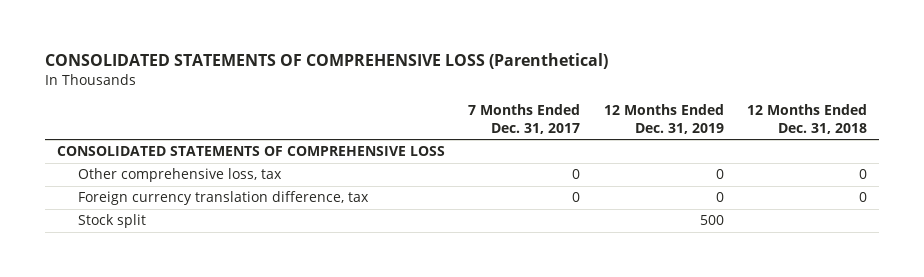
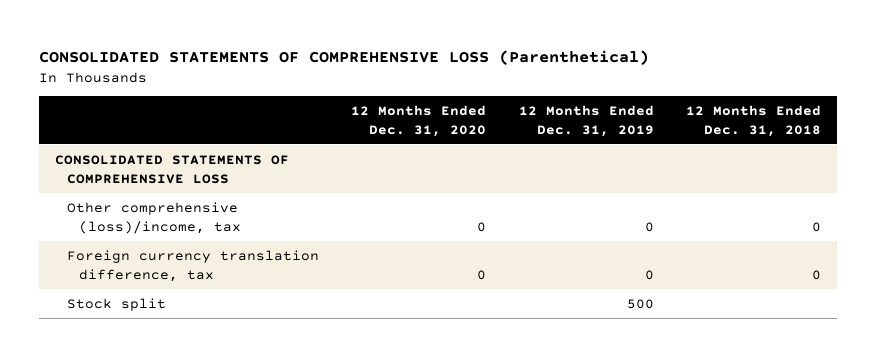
[468,104,581,134] 7 Months Ended Dec. 31, 2017 -> none
none -> [351,104,487,137] 12 Months Ended Dec. 31, 2020
[77,168,282,183] Other comprehensive loss, tax -> [67,201,242,234] Other comprehensive (loss)/income, tax

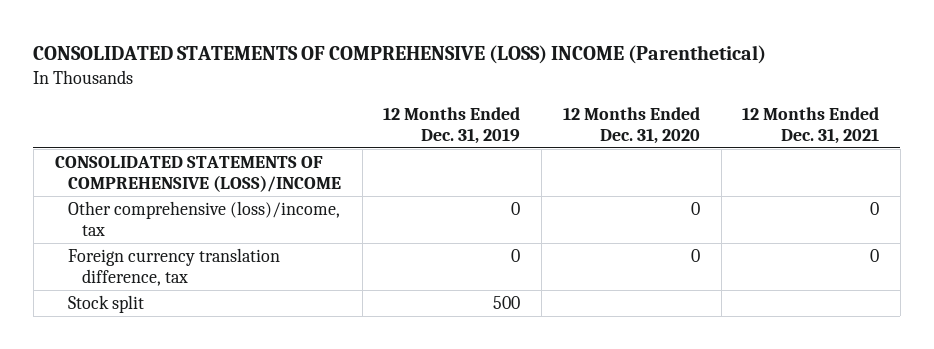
[39,49,650,65] CONSOLIDATED STATEMENTS OF COMPREHENSIVE LOSS (Parenthetical) -> [33,45,767,65] CONSOLIDATED STATEMENTS OF COMPREHENSIVE (LOSS) INCOME (Parenthetical)
[685,104,821,137] 12 Months Ended Dec. 31, 2018 -> none
none -> [742,106,880,144] 12 Months Ended Dec. 31, 2021
[55,154,290,184] CONSOLIDATED STATEMENTS OF COMPREHENSIVE LOSS -> [54,155,342,192] CONSOLIDATED STATEMENTS OF COMPREHENSIVE (LOSS)/INCOME

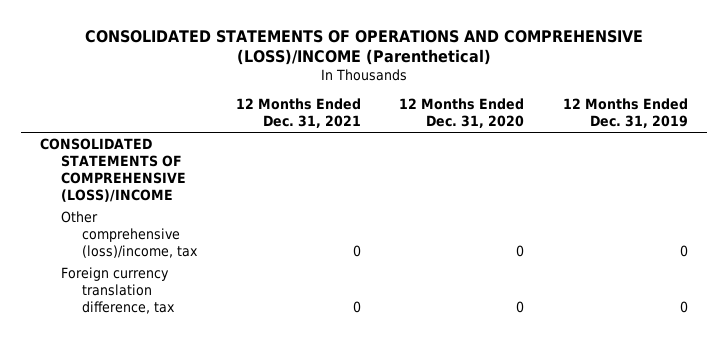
[33,45,767,65] CONSOLIDATED STATEMENTS OF COMPREHENSIVE (LOSS) INCOME (Parenthetical) -> [84,29,643,66] CONSOLIDATED STATEMENTS OF OPERATIONS AND COMPREHENSIVE (LOSS)/INCOME (Parenthetical)
[68,294,145,313] Stock split -> none

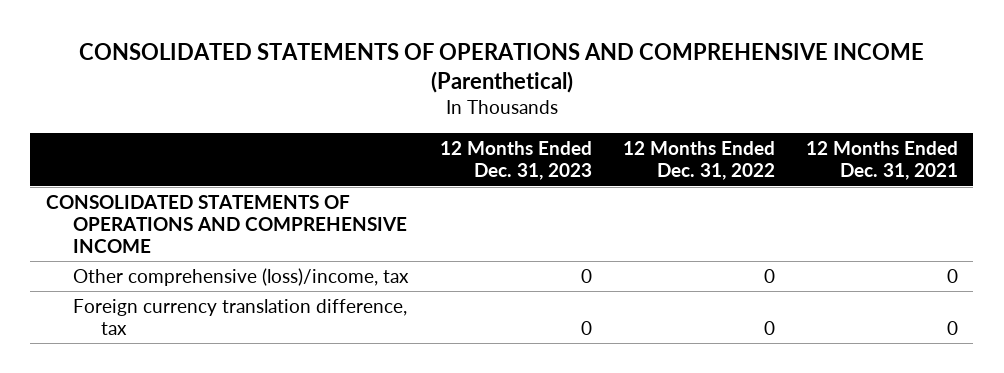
[84,29,643,66] CONSOLIDATED STATEMENTS OF OPERATIONS AND COMPREHENSIVE (LOSS)/INCOME (Parenthetical) -> [78,42,924,93] CONSOLIDATED STATEMENTS OF OPERATIONS AND COMPREHENSIVE INCOME (Parenthetical)
[399,98,525,129] 12 Months Ended Dec. 31, 2020 -> none
[562,98,688,129] 12 Months Ended Dec. 31, 2019 -> none
none -> [439,141,592,181] 12 Months Ended Dec. 31, 2023
none -> [622,141,775,181] 12 Months Ended Dec. 31, 2022
[40,137,187,203] CONSOLIDATED STATEMENTS OF COMPREHENSIVE (LOSS)/INCOME -> [45,194,408,253] CONSOLIDATED STATEMENTS OF OPERATIONS AND COMPREHENSIVE INCOME

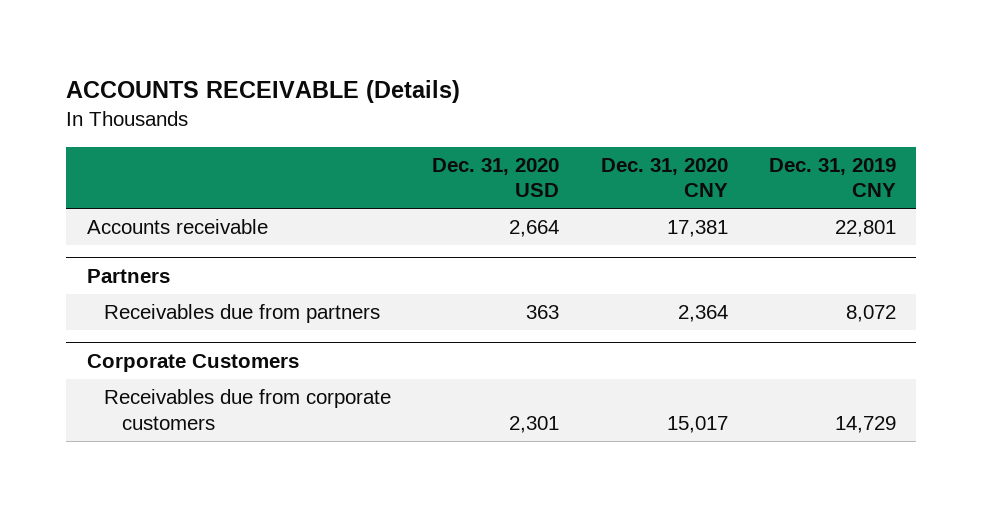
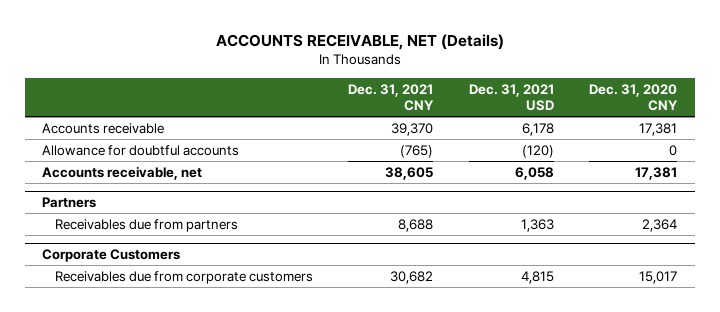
[66,80,461,104] ACCOUNTS RECEIVABLE (Details) -> [215,33,504,50] ACCOUNTS RECEIVABLE, NET (Details)
[432,157,560,198] Dec. 31, 2020 USD -> none
[768,157,896,198] Dec. 31, 2019 CNY -> none
none -> [348,83,435,112] Dec. 31, 2021 CNY
none -> [468,83,554,112] Dec. 31, 2021 USD
none -> [42,144,240,156] Allowance for doubtful accounts
none -> [42,165,203,180] Accounts receivable, net

